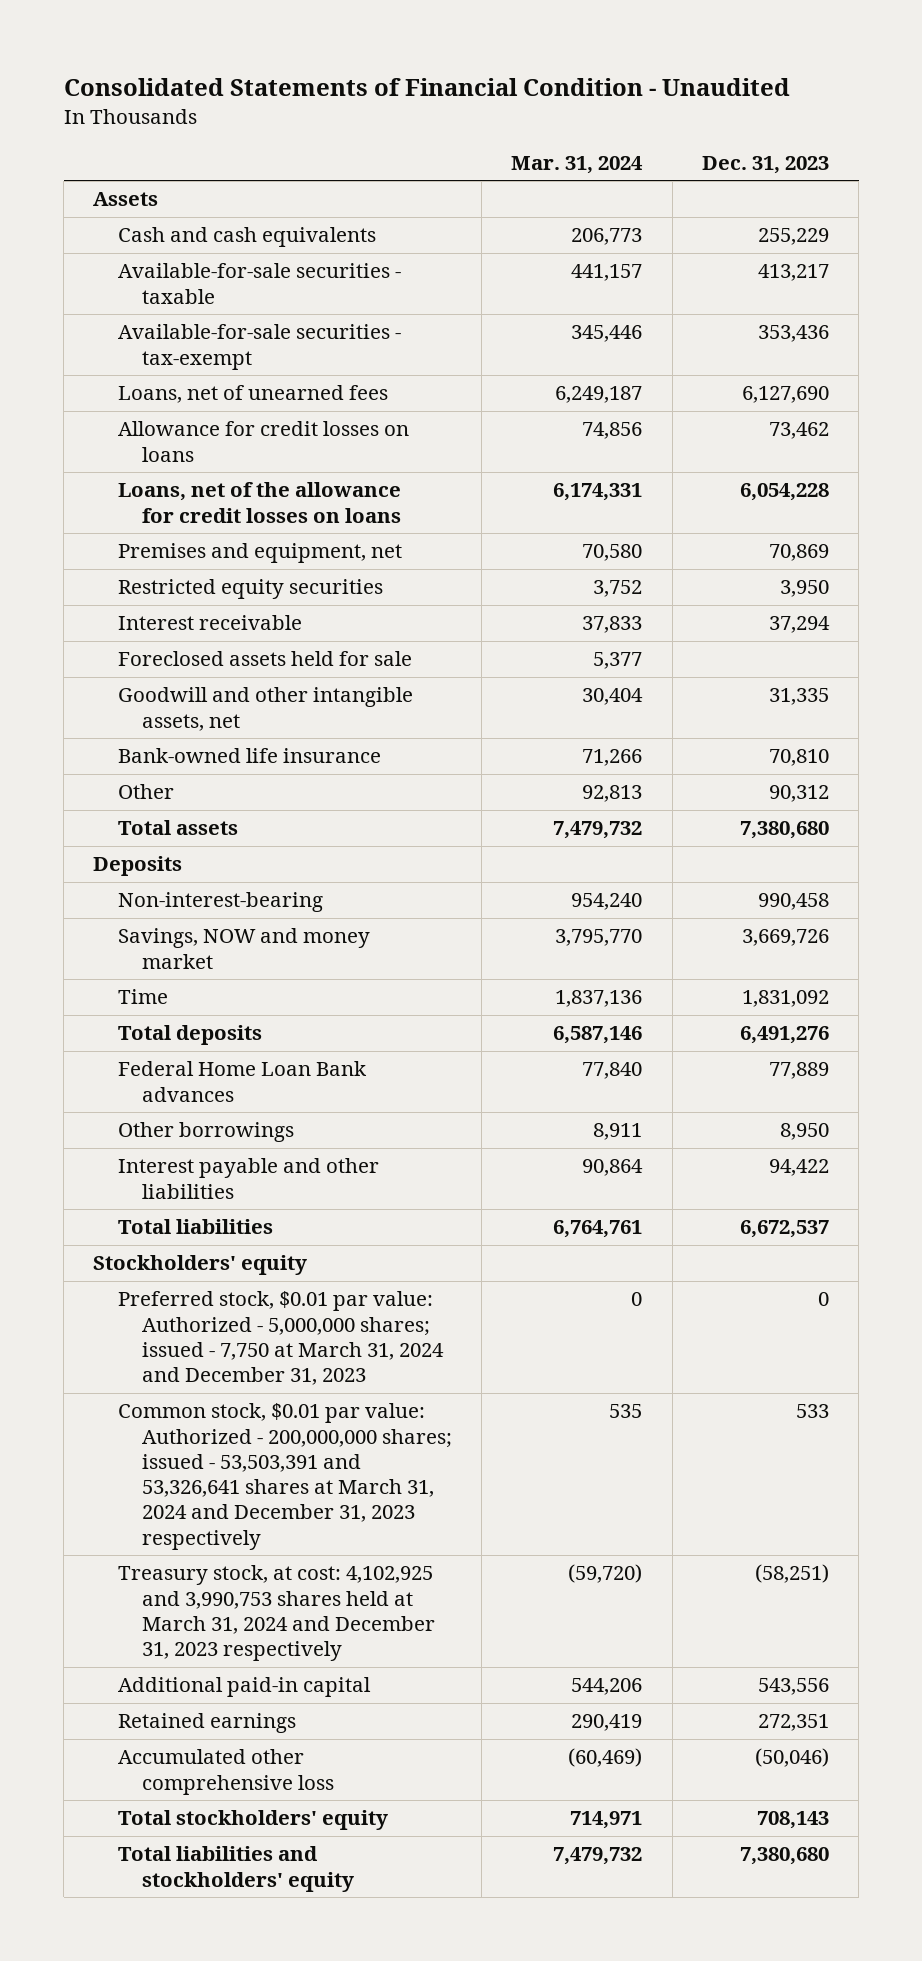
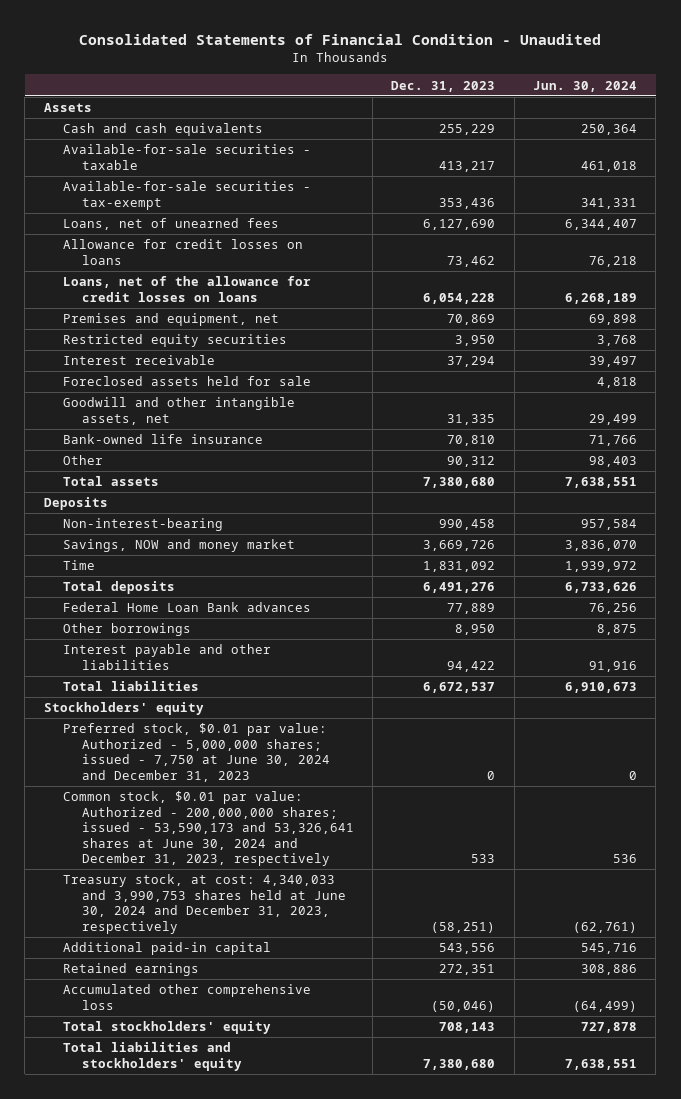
[511,155,644,174] Mar. 31, 2024 -> none
none -> [532,80,637,92] Jun. 30, 2024
[117,1291,444,1386] Preferred stock, $0.01 par value: Authorized - 5,000,000 shares; issued - 7,750 at March 31, 2024 and December 31, 2023 -> [62,723,330,782] Preferred stock, $0.01 par value: Authorized - 5,000,000 shares; issued - 7,750 at June 30, 2024 and December 31, 2023
[117,1403,452,1550] Common stock, $0.01 par value: Authorized - 200,000,000 shares; issued - 53,503,391 and 53,326,641 shares at March 31, 2024 and December 31, 2023 respectively -> [62,791,354,867] Common stock, $0.01 par value: Authorized - 200,000,000 shares; issued - 53,590,173 and 53,326,641 shares at June 30, 2024 and December 31, 2023, respectively
[117,1565,435,1662] Treasury stock, at cost: 4,102,925 and 3,990,753 shares held at March 31, 2024 and December 31, 2023 respectively -> [62,874,346,934] Treasury stock, at cost: 4,340,033 and 3,990,753 shares held at June 30, 2024 and December 31, 2023, respectively

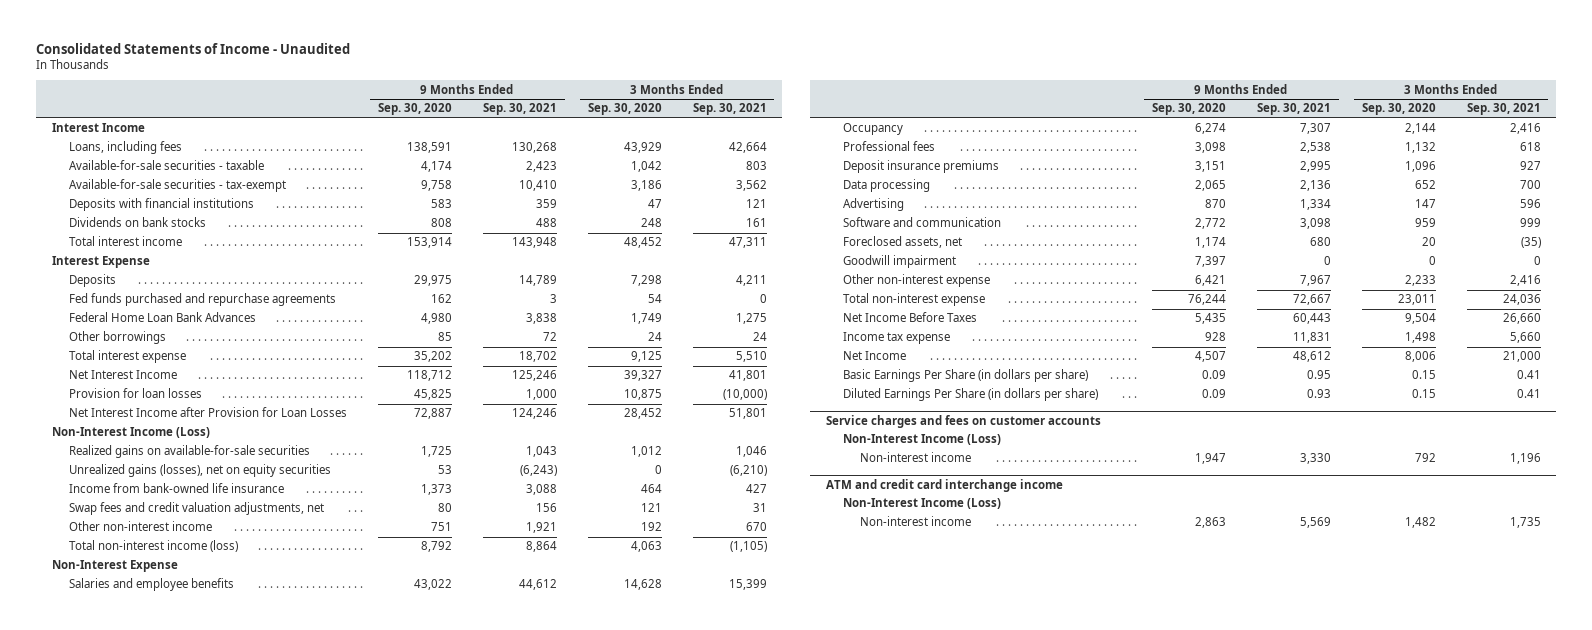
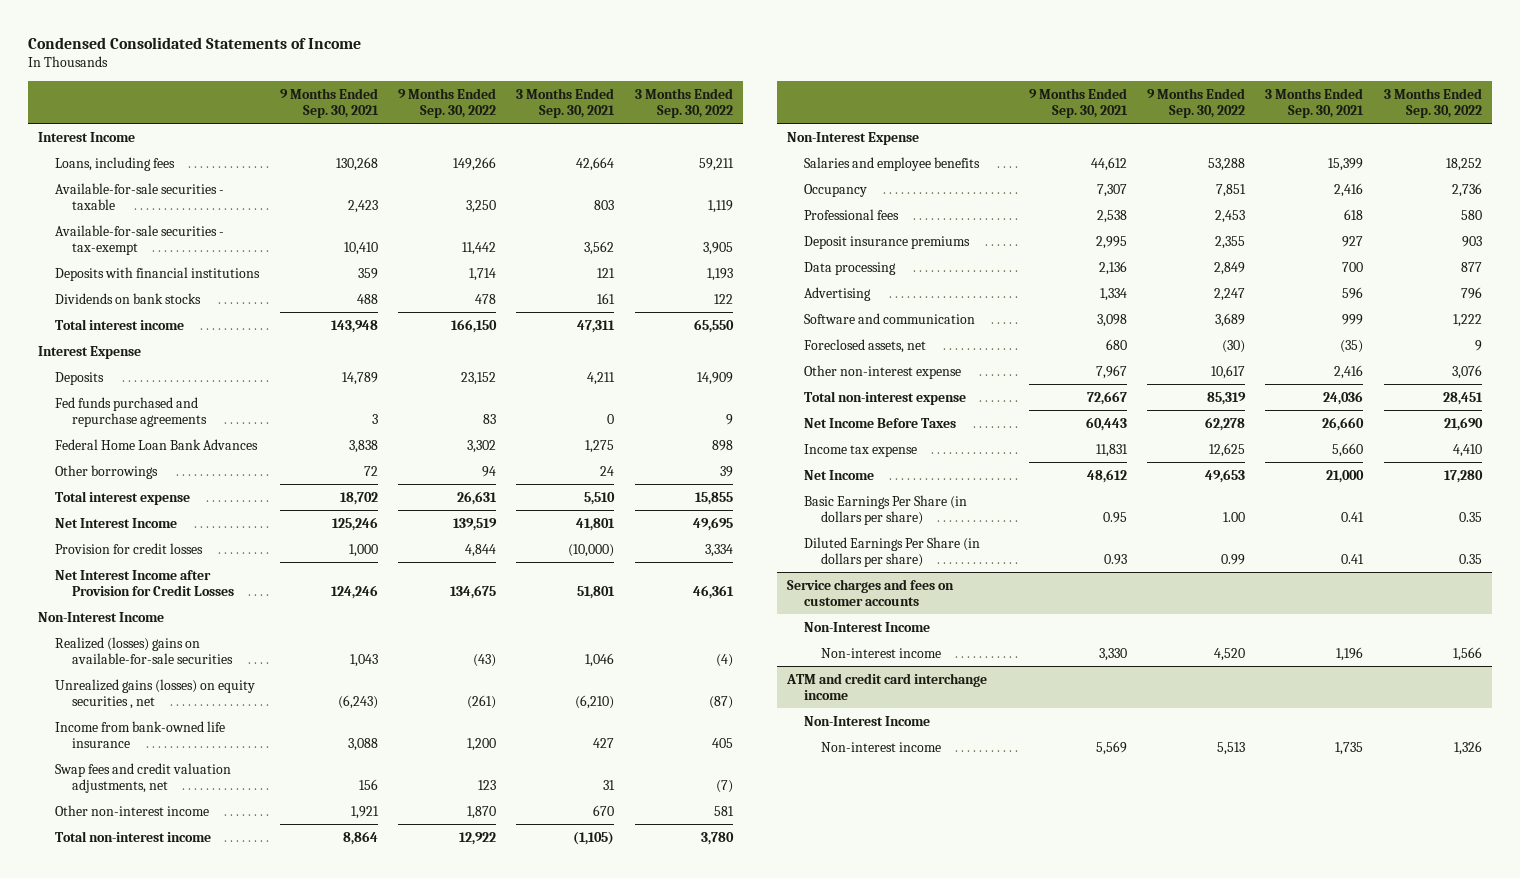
[36,42,351,54] Consolidated Statements of Income - Unaudited -> [27,36,361,49] Condensed Consolidated Statements of Income
[378,103,453,116] Sep. 30, 2020 -> none
[587,103,662,116] Sep. 30, 2020 -> none
none -> [397,87,496,118] 9 Months Ended Sep. 30, 2022
none -> [634,87,733,118] 3 Months Ended Sep. 30, 2022
[69,388,203,399] Provision for loan losses -> [55,542,204,554] Provision for credit losses
[69,407,348,418] Net Interest Income after Provision for Loan Losses -> [55,569,235,596] Net Interest Income after Provision for Credit Losses
[51,427,210,439] Non-Interest Income (Loss) -> [38,611,165,622] Non-Interest Income
[69,445,311,459] Realized gains on available-for-sale securities -> [55,636,234,664] Realized (losses) gains on available-for-sale securities
[69,464,332,478] Unrealized gains (losses), net on equity securities -> [55,678,256,709] Unrealized gains (losses) on equity securities , net
[69,540,239,553] Total non-interest income (loss) -> [55,830,212,842] Total non-interest income
[843,255,957,269] Goodwill impairment -> none
[843,434,1002,446] Non-Interest Income (Loss) -> [804,621,931,632] Non-Interest Income
[843,498,1002,510] Non-Interest Income (Loss) -> [804,715,931,726] Non-Interest Income

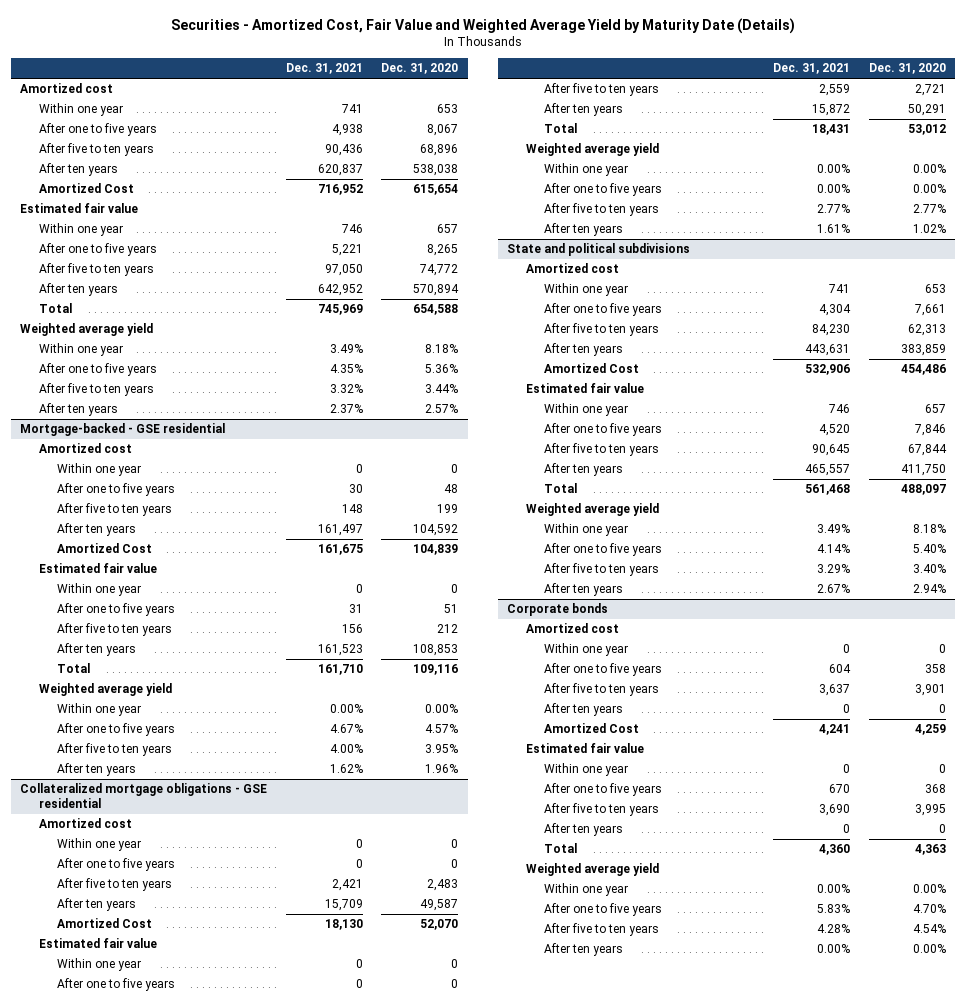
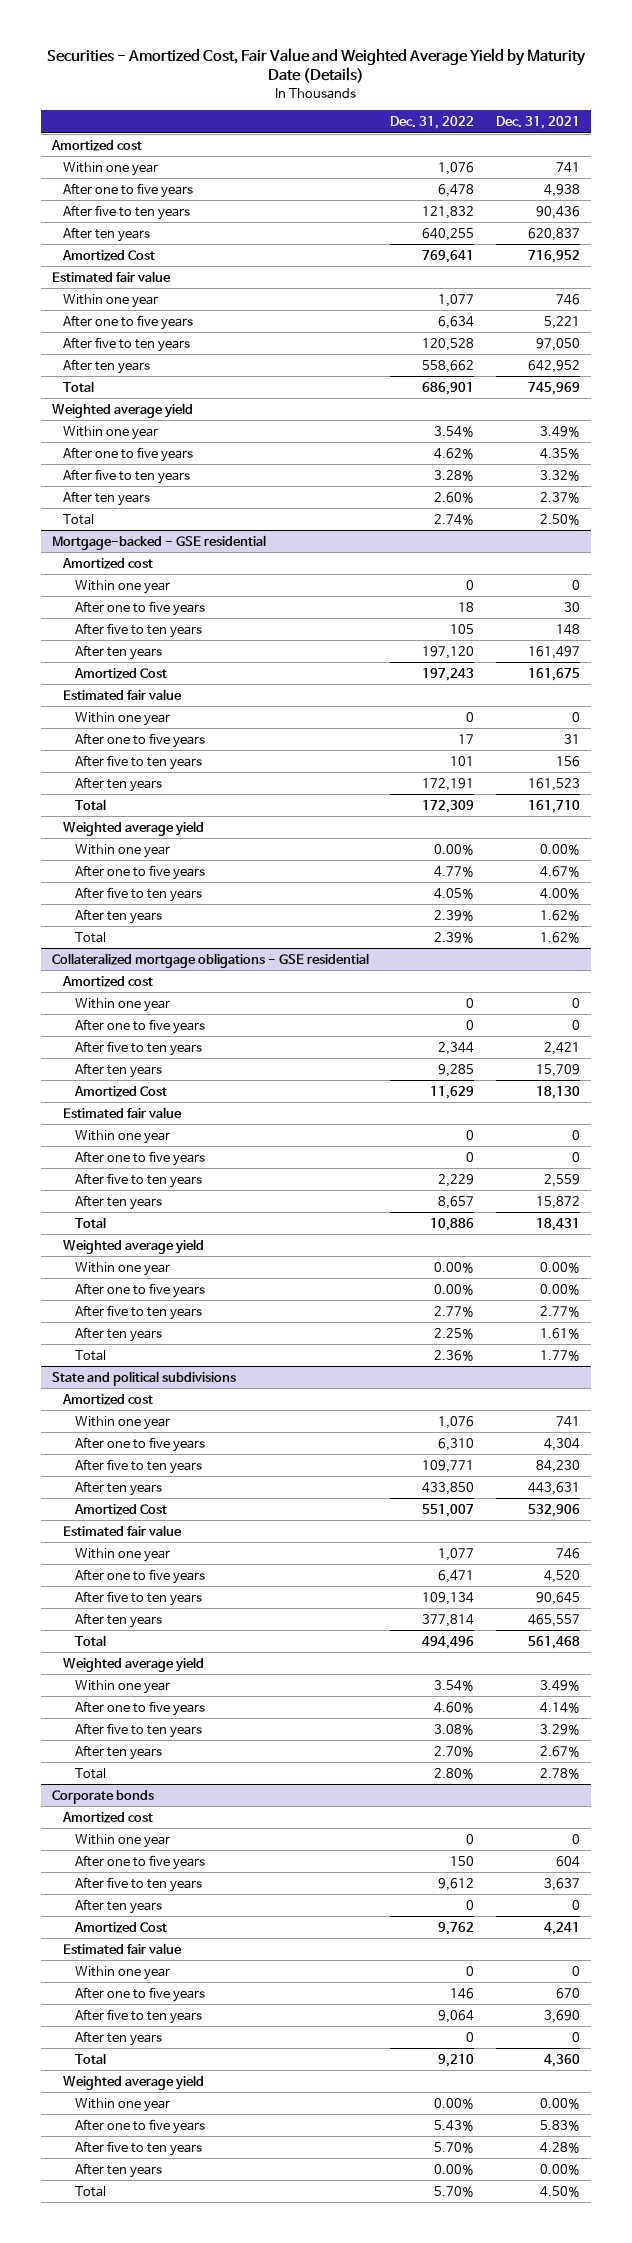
[381,63,459,75] Dec. 31, 2020 -> none
none -> [390,116,475,130] Dec. 31, 2022
none -> [63,513,95,525] Total
none -> [74,931,106,943] Total
none -> [74,1349,106,1361] Total
none -> [74,1767,106,1779] Total
none -> [74,2185,106,2197] Total

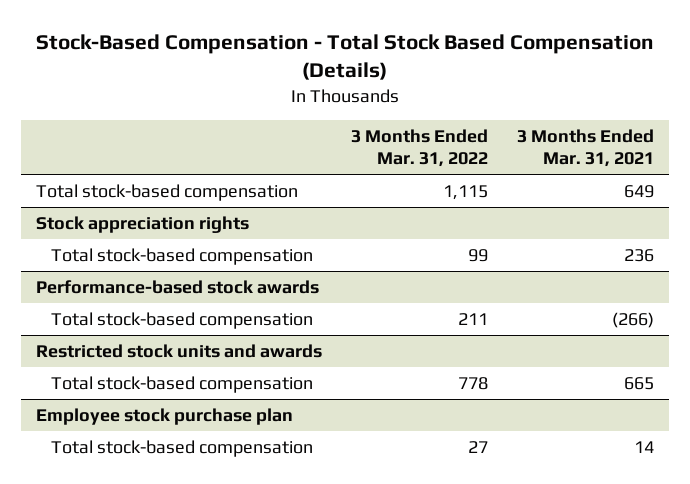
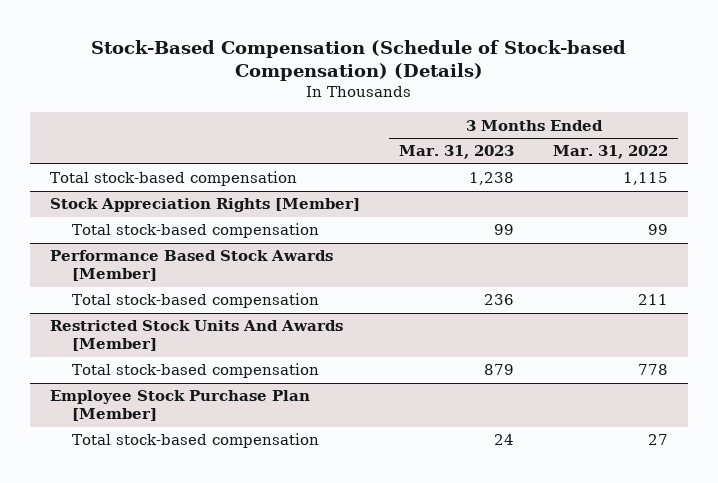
[35,34,654,81] Stock-Based Compensation - Total Stock Based Compensation (Details) -> [90,39,626,82] Stock-Based Compensation (Schedule of Stock-based Compensation) (Details)
[517,129,655,167] 3 Months Ended Mar. 31, 2021 -> none
none -> [398,145,514,160] Mar. 31, 2023
[35,216,249,234] Stock appreciation rights -> [49,198,360,213] Stock Appreciation Rights [Member]
[35,280,319,295] Performance-based stock awards -> [49,250,333,282] Performance Based Stock Awards [Member]
[35,344,322,359] Restricted stock units and awards -> [49,320,343,352] Restricted Stock Units And Awards [Member]
[35,408,293,426] Employee stock purchase plan -> [49,390,310,422] Employee Stock Purchase Plan [Member]

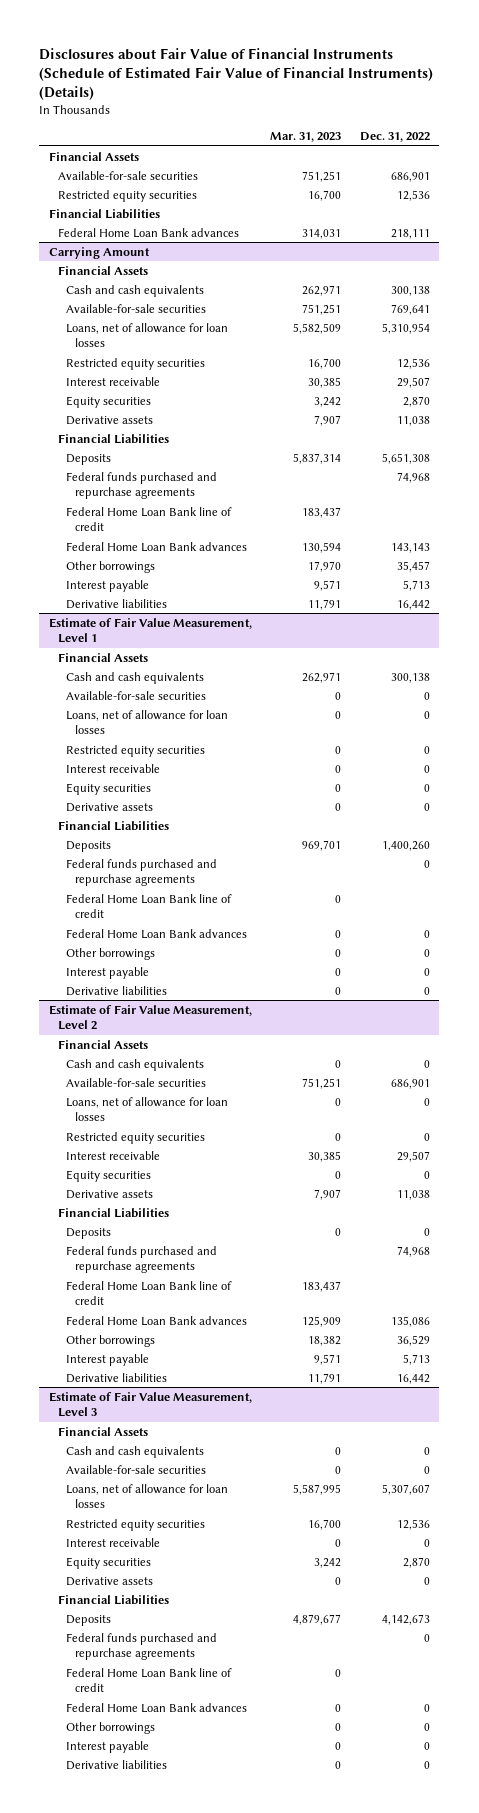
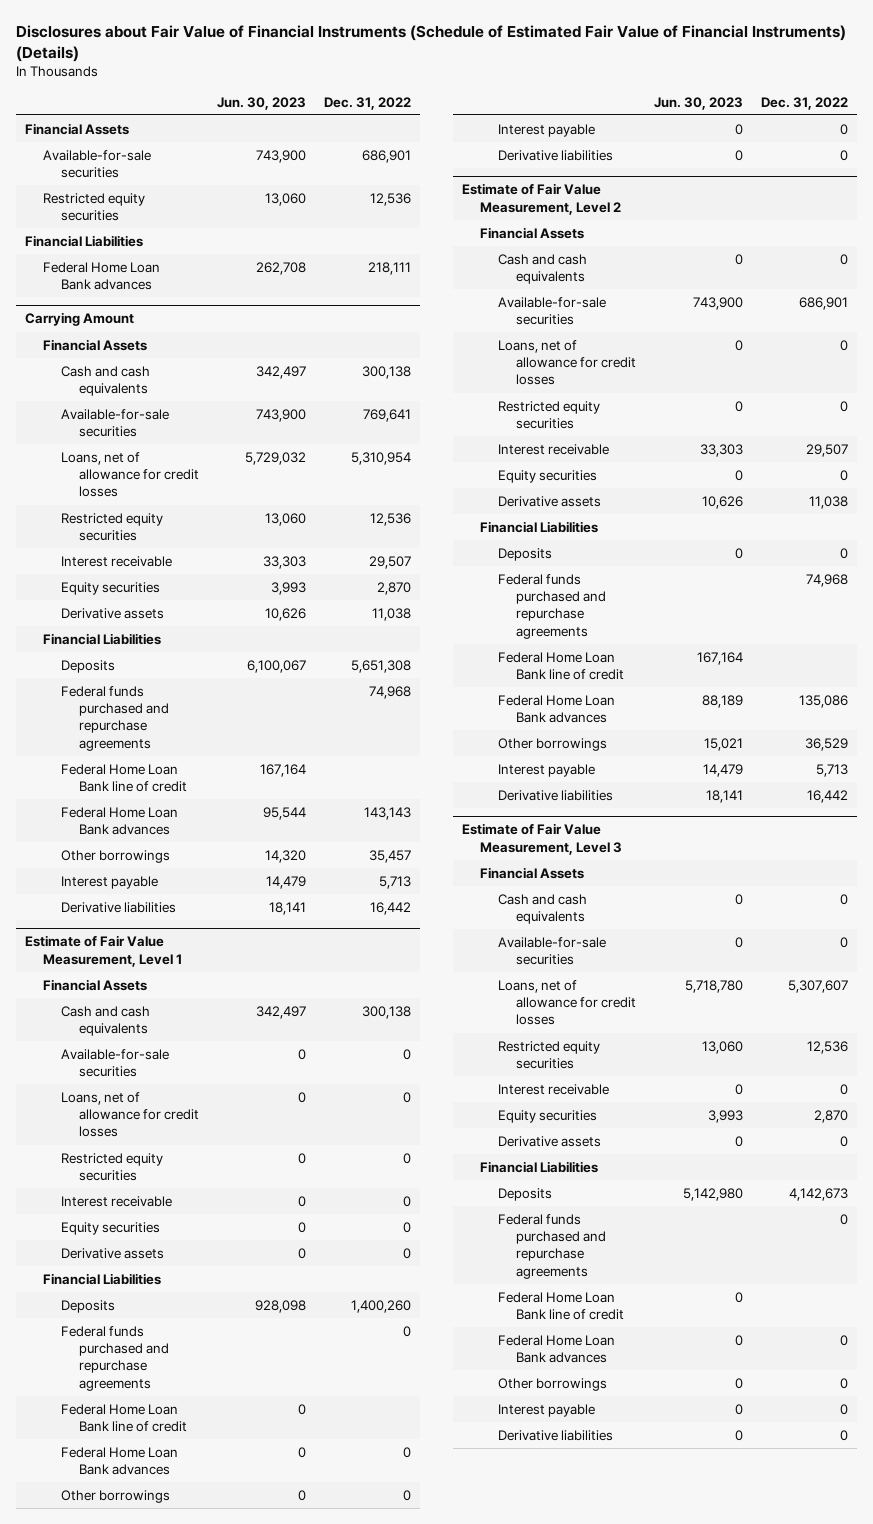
[270,132,342,143] Mar. 31, 2023 -> none
none -> [217,96,307,110] Jun. 30, 2023
[66,322,229,348] Loans, net of allowance for loan losses -> [61,451,200,498] Loans, net of allowance for credit losses
[66,709,229,735] Loans, net of allowance for loan losses -> [61,1091,200,1138] Loans, net of allowance for credit losses
[66,1096,229,1122] Loans, net of allowance for loan losses -> [498,339,637,386] Loans, net of allowance for credit losses
[66,1483,229,1509] Loans, net of allowance for loan losses -> [498,979,637,1026] Loans, net of allowance for credit losses

